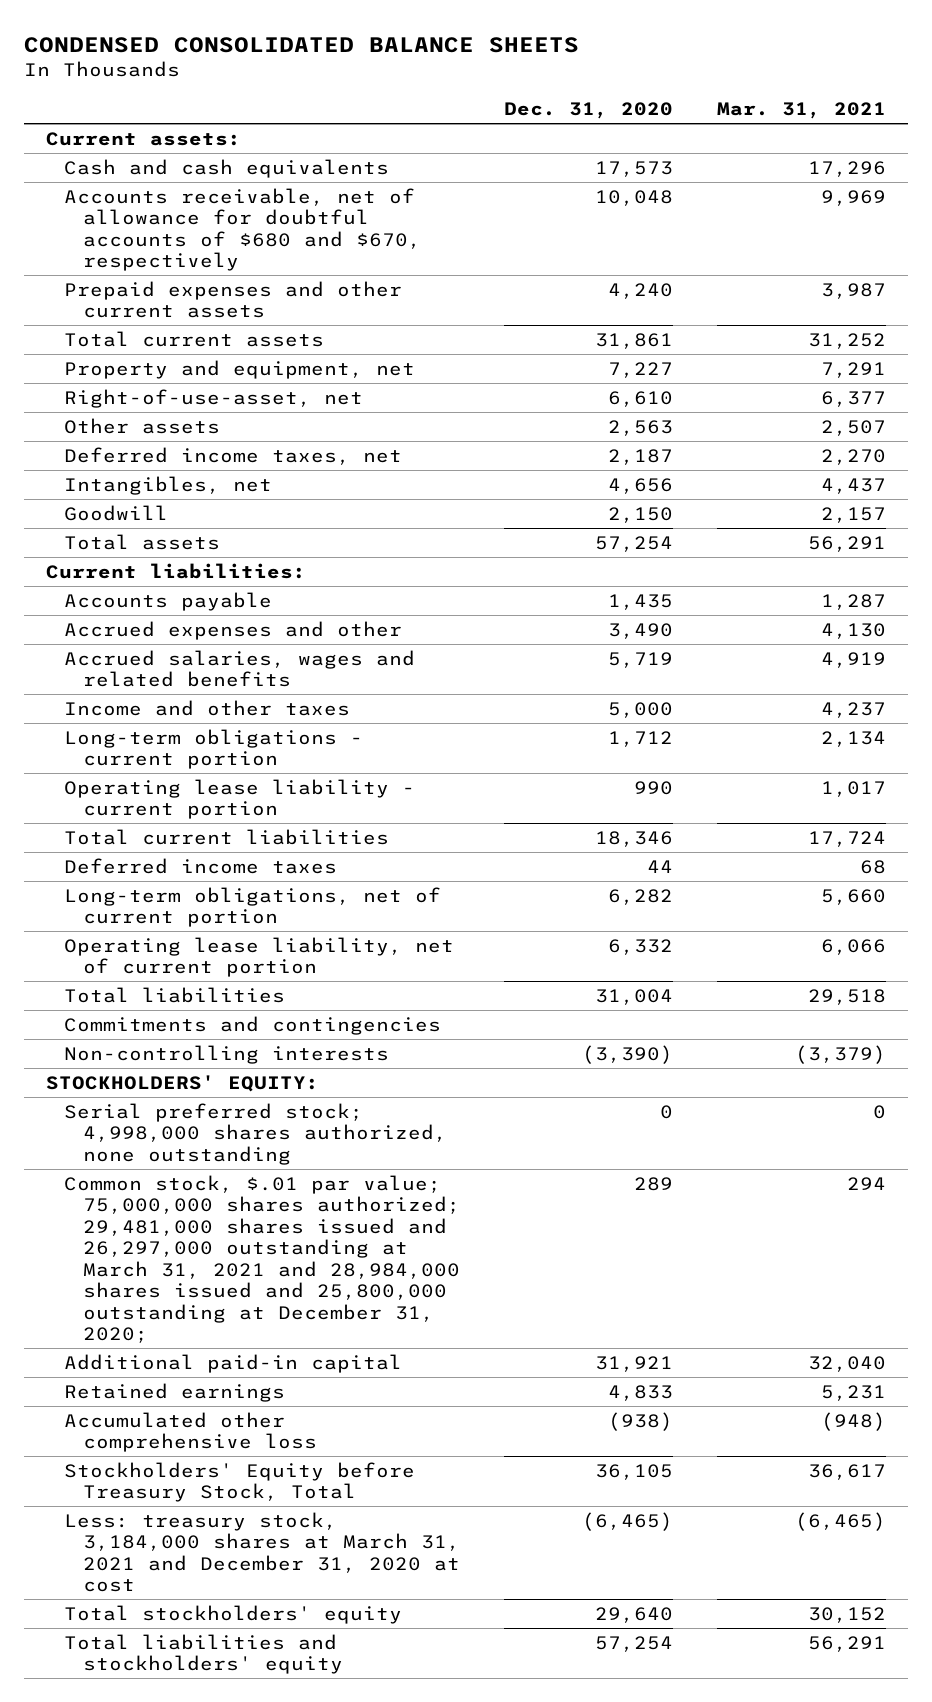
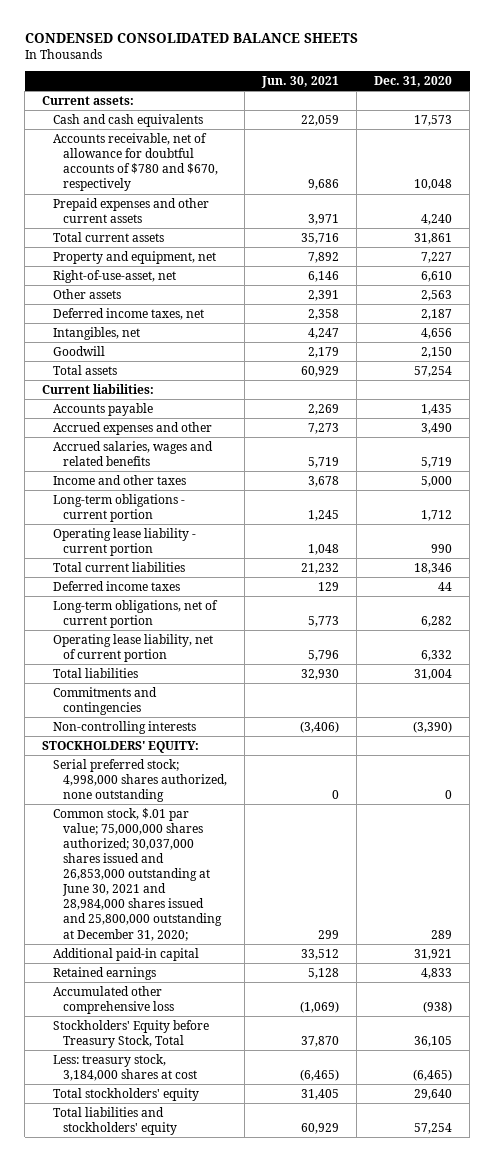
[716,102,886,120] Mar. 31, 2021 -> none
none -> [261,75,340,88] Jun. 30, 2021
[64,187,421,272] Accounts receivable, net of allowance for doubtful accounts of $680 and $670, respectively -> [52,132,218,192] Accounts receivable, net of allowance for doubtful accounts of $780 and $670, respectively
[64,1174,460,1344] Common stock, $.01 par value; 75,000,000 shares authorized; 29,481,000 shares issued and 26,297,000 outstanding at March 31, 2021 and 28,984,000 shares issued and 25,800,000 outstanding at December 31, 2020; -> [52,807,222,941] Common stock, $.01 par value; 75,000,000 shares authorized; 30,037,000 shares issued and 26,853,000 outstanding at June 30, 2021 and 28,984,000 shares issued and 25,800,000 outstanding at December 31, 2020;
[64,1511,460,1593] Less: treasury stock, 3,184,000 shares at March 31, 2021 and December 31, 2020 at cost -> [52,1053,197,1081] Less: treasury stock, 3,184,000 shares at cost

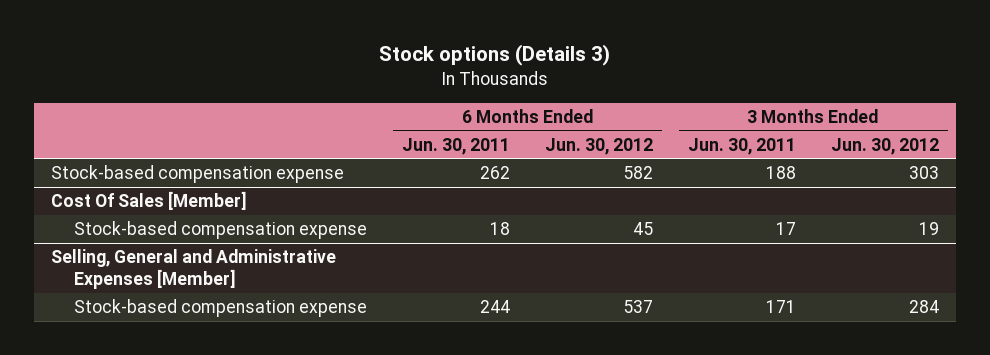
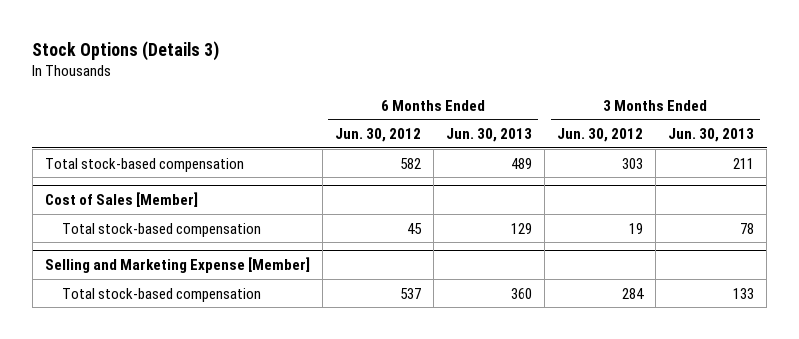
[379,44,611,67] Stock options (Details 3) -> [32,40,220,61] Stock Options (Details 3)
[402,137,511,155] Jun. 30, 2011 -> none
[688,137,797,155] Jun. 30, 2011 -> none
none -> [445,128,532,143] Jun. 30, 2013
none -> [667,128,754,143] Jun. 30, 2013
[51,249,337,290] Selling, General and Administrative Expenses [Member] -> none
[51,165,345,184] Stock-based compensation expense -> [44,157,244,172] Total stock-based compensation
[51,191,248,211] Cost Of Sales [Member] -> [44,192,198,208] Cost of Sales [Member]
[74,221,368,240] Stock-based compensation expense -> [62,222,262,237] Total stock-based compensation
none -> [44,257,310,274] Selling and Marketing Expense [Member]
[74,299,368,318] Stock-based compensation expense -> [62,287,262,302] Total stock-based compensation

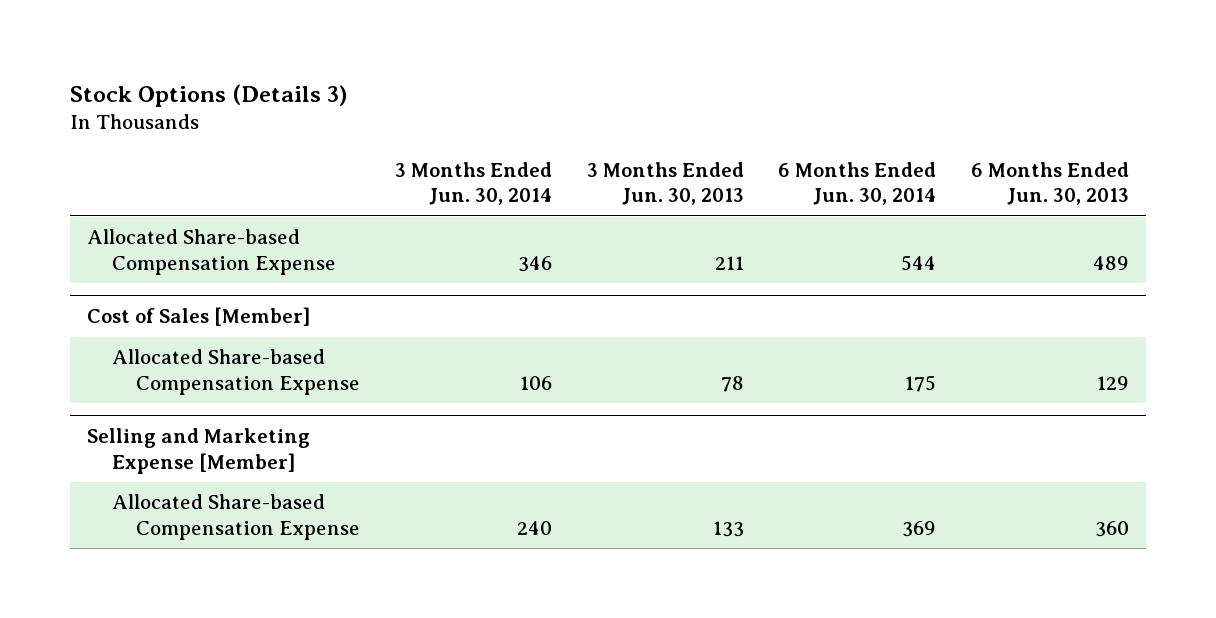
[334,128,421,143] Jun. 30, 2012 -> none
[556,128,643,143] Jun. 30, 2012 -> none
none -> [395,161,553,206] 3 Months Ended Jun. 30, 2014
none -> [778,161,937,206] 6 Months Ended Jun. 30, 2014
[44,157,244,172] Total stock-based compensation -> [87,229,336,275] Allocated Share-based Compensation Expense
[62,222,262,237] Total stock-based compensation -> [111,349,361,395] Allocated Share-based Compensation Expense
[62,287,262,302] Total stock-based compensation -> [111,494,361,540] Allocated Share-based Compensation Expense

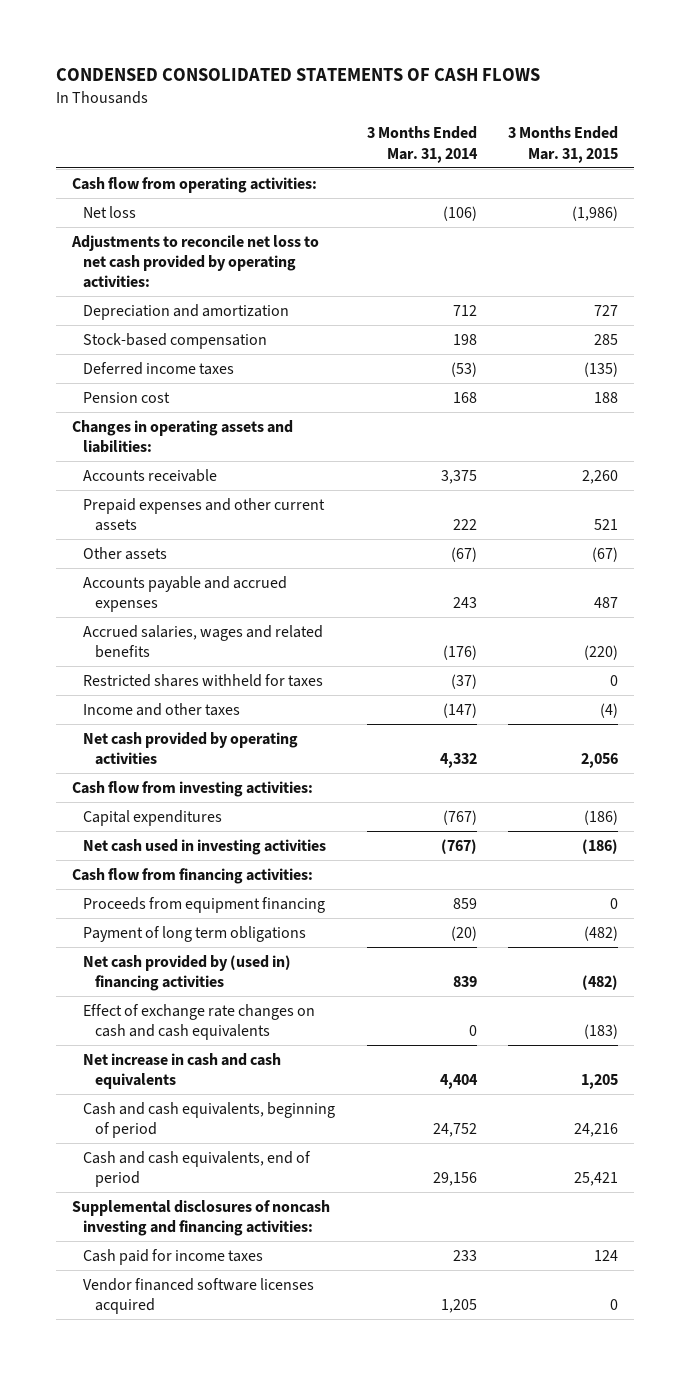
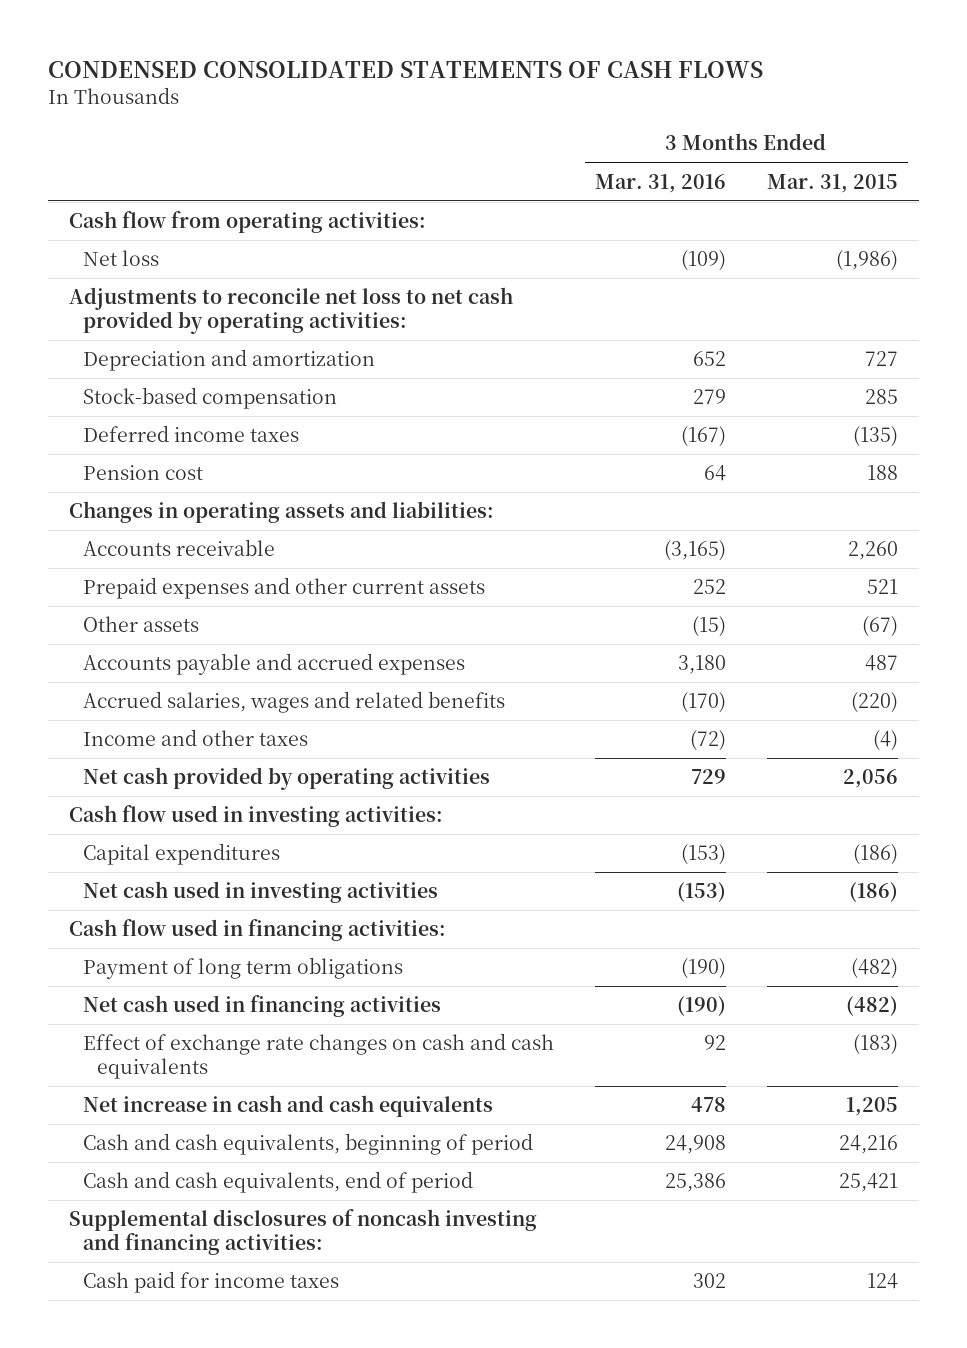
[366,126,478,163] 3 Months Ended Mar. 31, 2014 -> none
none -> [594,173,726,193] Mar. 31, 2016
[83,673,324,687] Restricted shares withheld for taxes -> none
[71,780,313,797] Cash flow from investing activities: -> [68,805,443,828] Cash flow used in investing activities:
[83,896,326,913] Proceeds from equipment financing -> none
[71,867,313,884] Cash flow from financing activities: -> [68,919,446,942] Cash flow used in financing activities:
[83,954,292,992] Net cash provided by (used in) financing activities -> [82,995,441,1018] Net cash used in financing activities
[83,1277,315,1315] Vendor financed software licenses acquired -> none

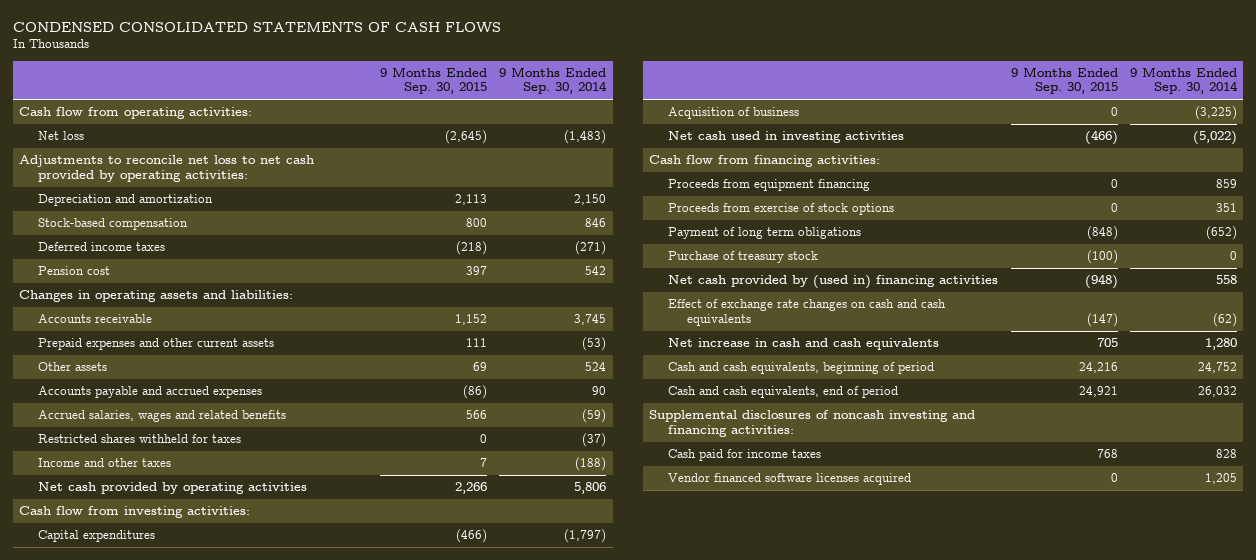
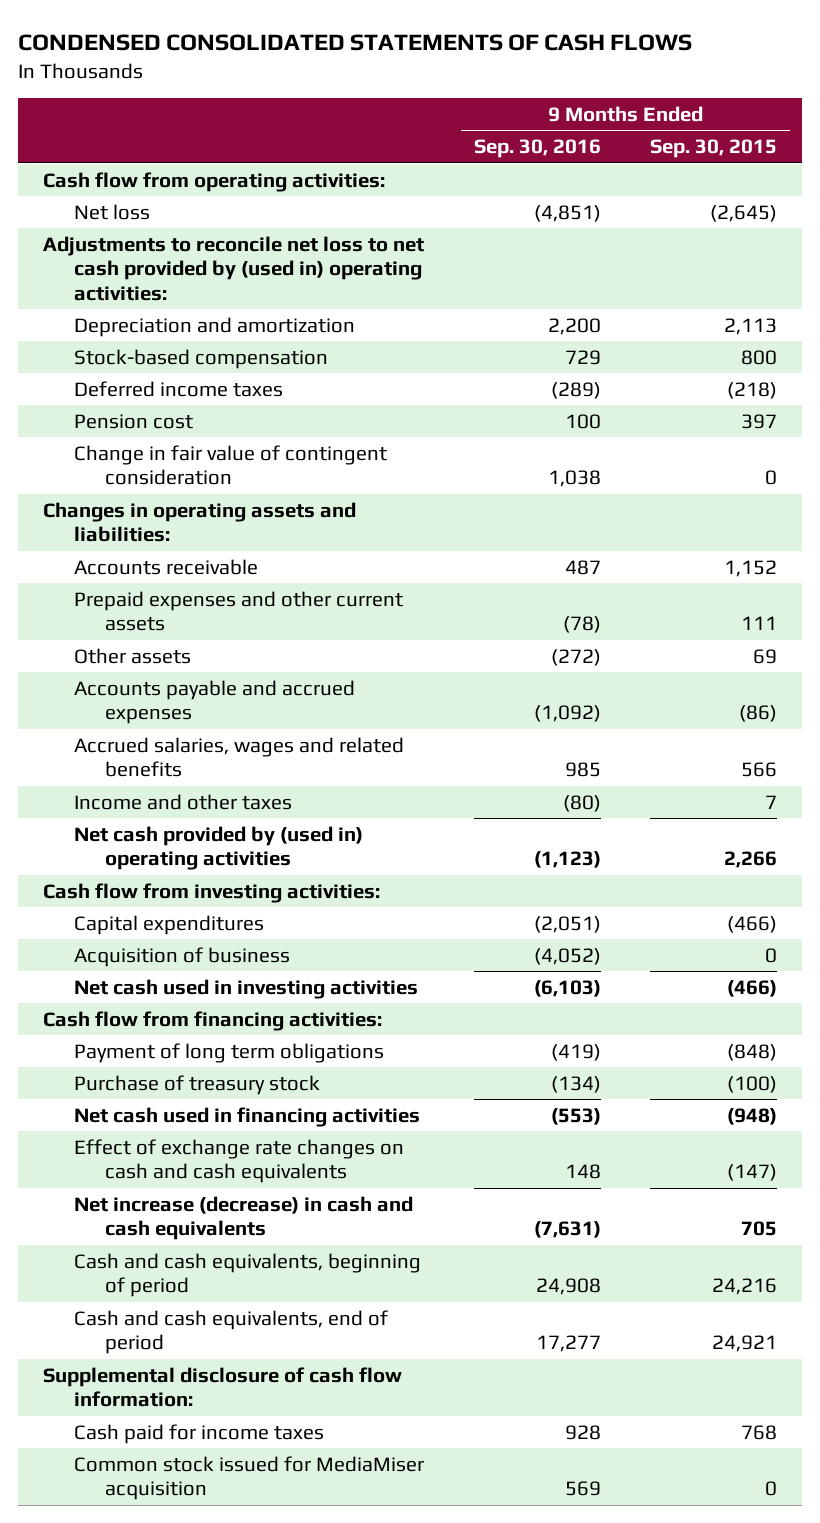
[499,66,608,95] 9 Months Ended Sep. 30, 2014 -> none
none -> [473,139,601,159] Sep. 30, 2016
[18,155,314,182] Adjustments to reconcile net loss to net cash provided by operating activities: -> [42,235,424,301] Adjustments to reconcile net loss to net cash provided by (used in) operating activities:
none -> [74,444,388,486] Change in fair value of contingent consideration
[37,434,241,444] Restricted shares withheld for taxes -> none
[37,482,307,495] Net cash provided by operating activities -> [74,825,364,871] Net cash provided by (used in) operating activities
[668,179,871,192] Proceeds from equipment financing -> none
[668,203,895,216] Proceeds from exercise of stock options -> none
[668,275,999,290] Net cash provided by (used in) financing activities -> [74,1106,421,1127] Net cash used in financing activities
[668,338,940,351] Net increase in cash and cash equivalents -> [74,1195,414,1241] Net increase (decrease) in cash and cash equivalents
[649,410,976,437] Supplemental disclosures of noncash investing and financing activities: -> [42,1366,402,1408] Supplemental disclosure of cash flow information:
[668,473,912,486] Vendor financed software licenses acquired -> none
none -> [74,1455,425,1501] Common stock issued for MediaMiser acquisition

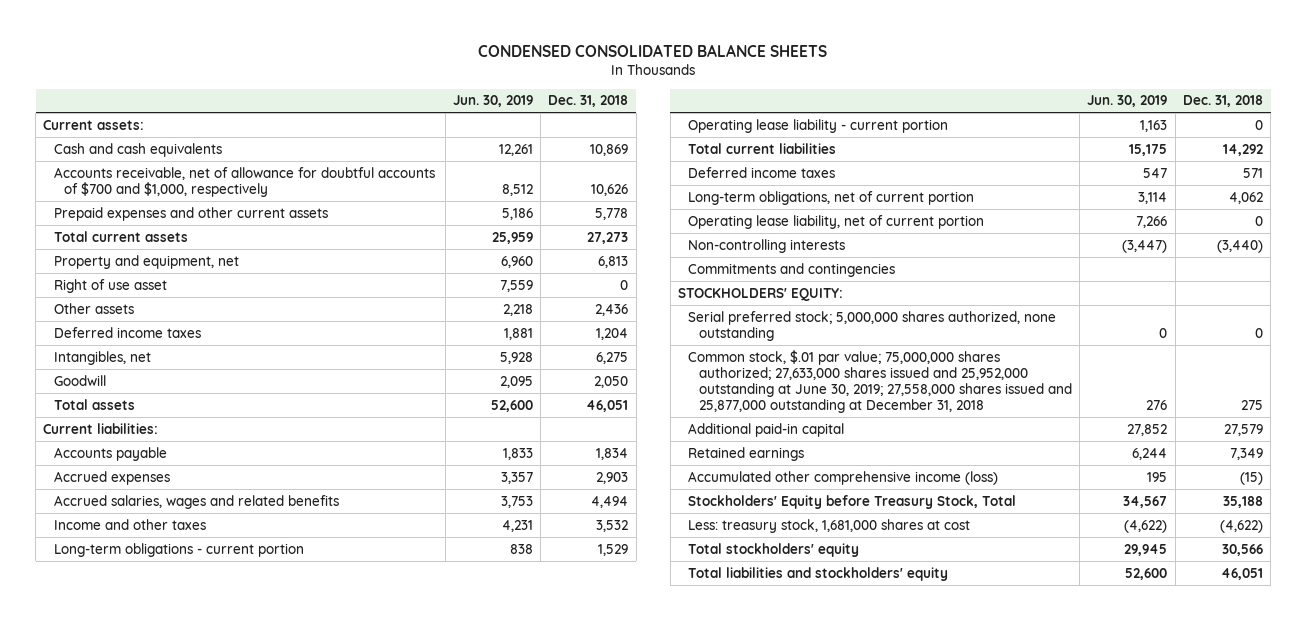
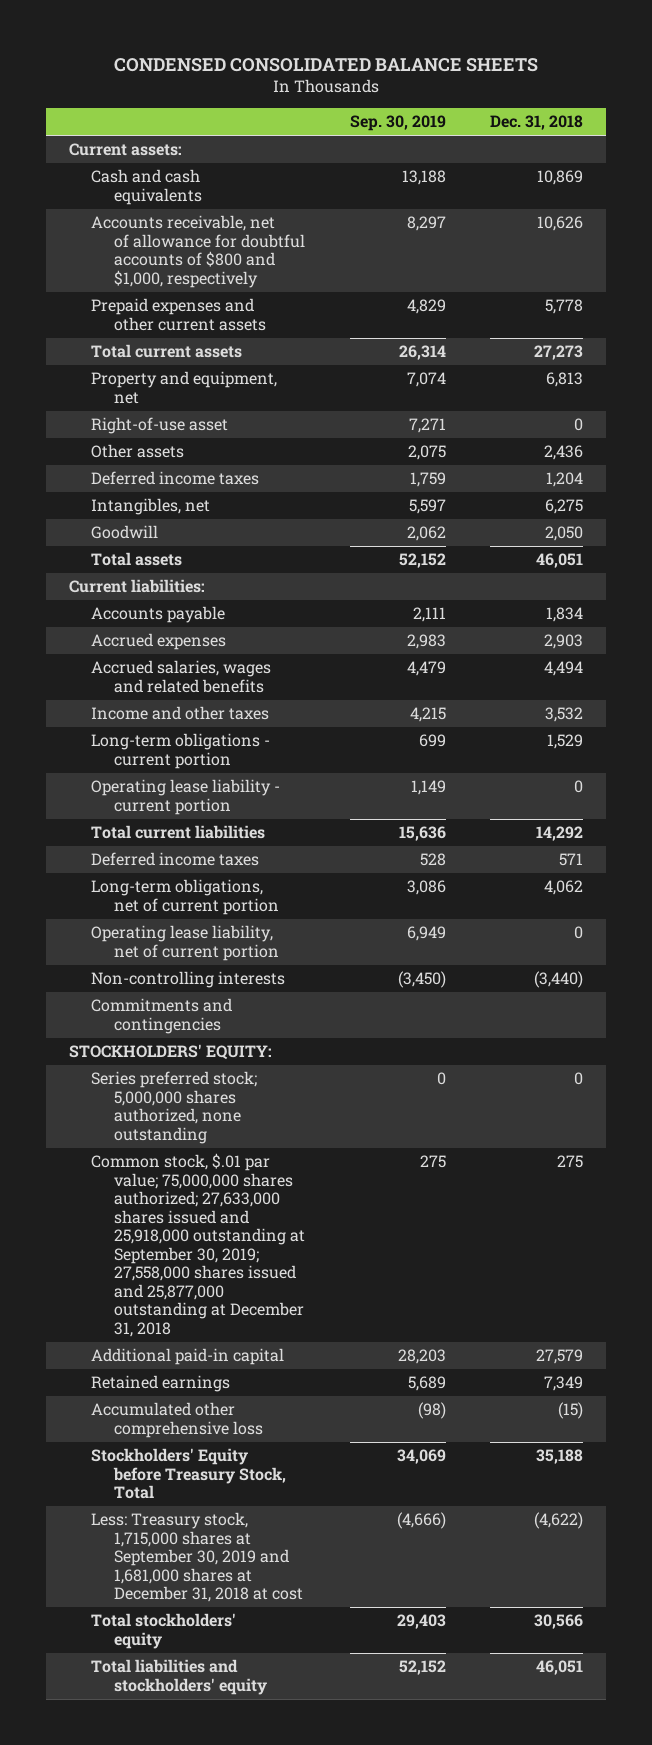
[452,95,533,108] Jun. 30, 2019 -> none
none -> [349,115,446,132] Sep. 30, 2019
[53,166,435,197] Accounts receivable, net of allowance for doubtful accounts of $700 and $1,000, respectively -> [91,215,305,288] Accounts receivable, net of allowance for doubtful accounts of $800 and $1,000, respectively
[53,278,167,293] Right of use asset -> [91,417,229,435] Right-of-use asset
[688,310,1057,341] Serial preferred stock; 5,000,000 shares authorized, none outstanding -> [91,1071,258,1144] Series preferred stock; 5,000,000 shares authorized, none outstanding
[688,349,1072,414] Common stock, $.01 par value; 75,000,000 shares authorized; 27,633,000 shares issued and 25,952,000 outstanding at June 30, 2019; 27,558,000 shares issued and 25,877,000 outstanding at December 31, 2018 -> [91,1153,305,1337] Common stock, $.01 par value; 75,000,000 shares authorized; 27,633,000 shares issued and 25,918,000 outstanding at September 30, 2019; 27,558,000 shares issued and 25,877,000 outstanding at December 31, 2018
[688,470,999,485] Accumulated other comprehensive income (loss) -> [91,1402,263,1438] Accumulated other comprehensive loss
[688,518,971,533] Less: treasury stock, 1,681,000 shares at cost -> [91,1512,303,1603] Less: Treasury stock, 1,715,000 shares at September 30, 2019 and 1,681,000 shares at December 31, 2018 at cost

